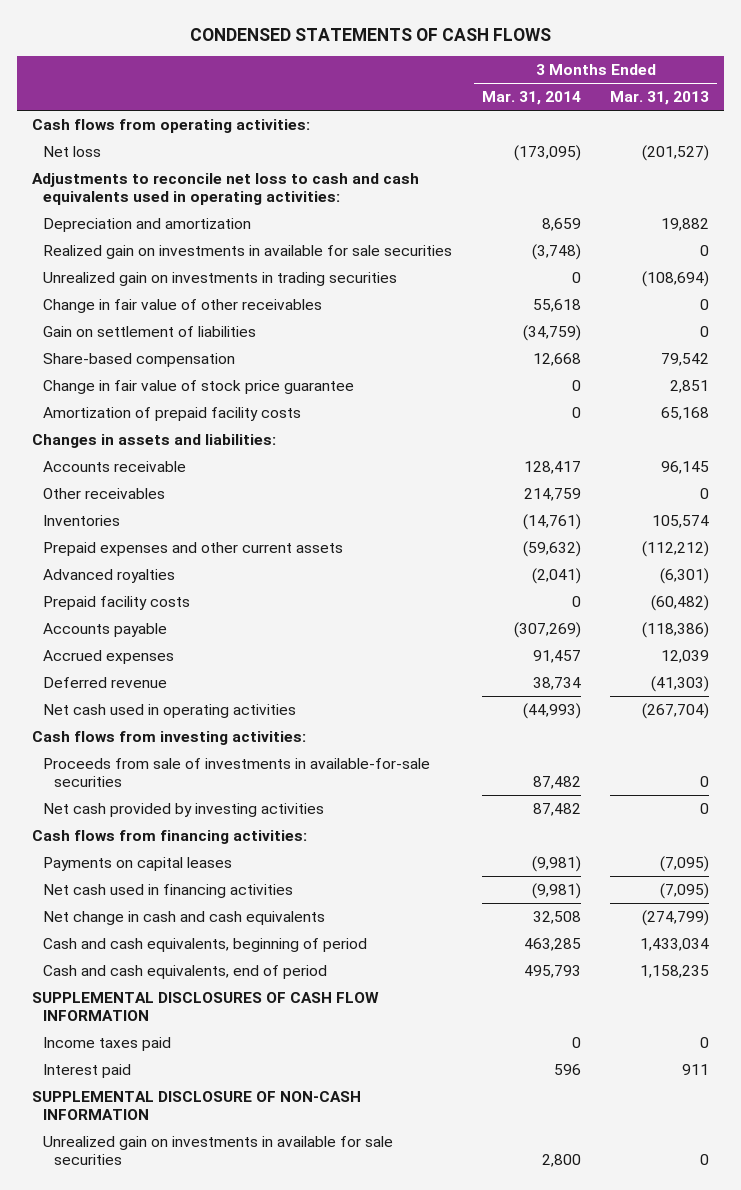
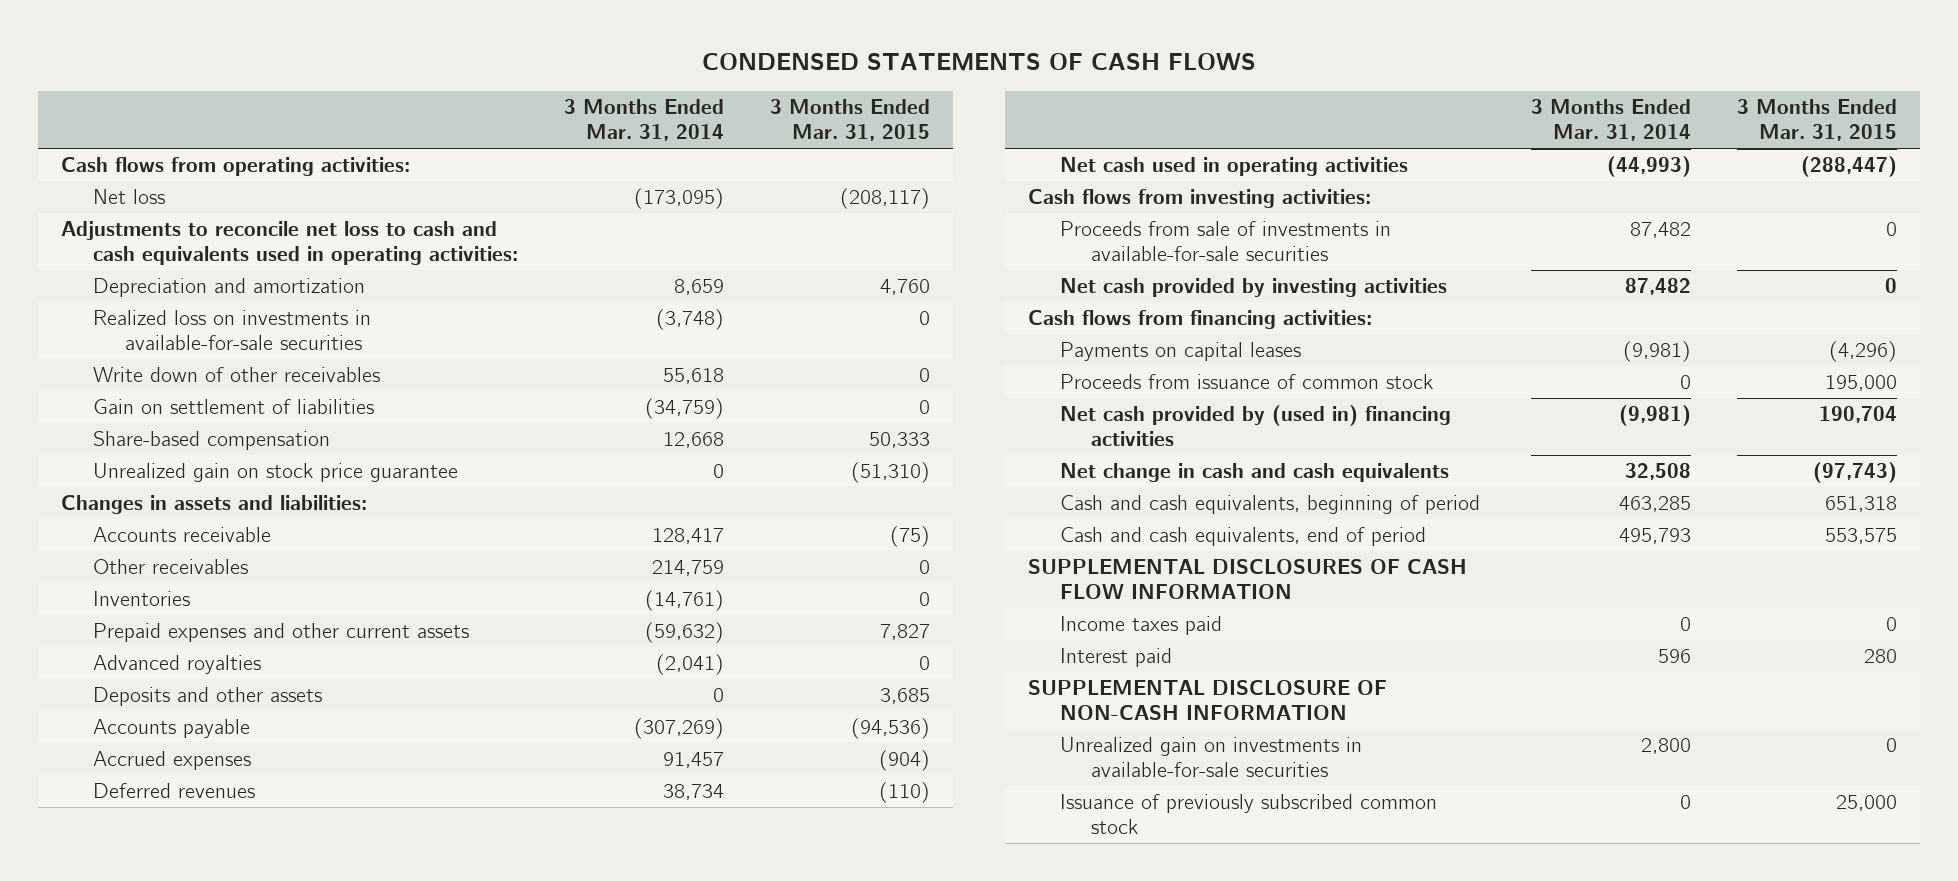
[610,91,710,106] Mar. 31, 2013 -> none
none -> [770,99,931,142] 3 Months Ended Mar. 31, 2015
[42,271,397,286] Unrealized gain on investments in trading securities -> none
[42,244,452,259] Realized gain on investments in available for sale securities -> [92,310,371,351] Realized loss on investments in available-for-sale securities
[42,298,322,313] Change in fair value of other receivables -> [92,367,380,383] Write down of other receivables
[42,379,354,394] Change in fair value of stock price guarantee -> none
[42,406,301,421] Amortization of prepaid facility costs -> none
none -> [92,463,458,483] Unrealized gain on stock price guarantee
[42,595,190,610] Prepaid facility costs -> none
none -> [92,687,322,707] Deposits and other assets
[42,676,167,688] Deferred revenue -> [92,783,255,799] Deferred revenues
none -> [1059,374,1433,390] Proceeds from issuance of common stock
[42,883,293,898] Net cash used in financing activities -> [1059,405,1451,447] Net cash provided by (used in) financing activities
[42,1135,393,1166] Unrealized gain on investments in available for sale securities -> [1059,737,1362,778] Unrealized gain on investments in available-for-sale securities
none -> [1059,794,1437,835] Issuance of previously subscribed common stock

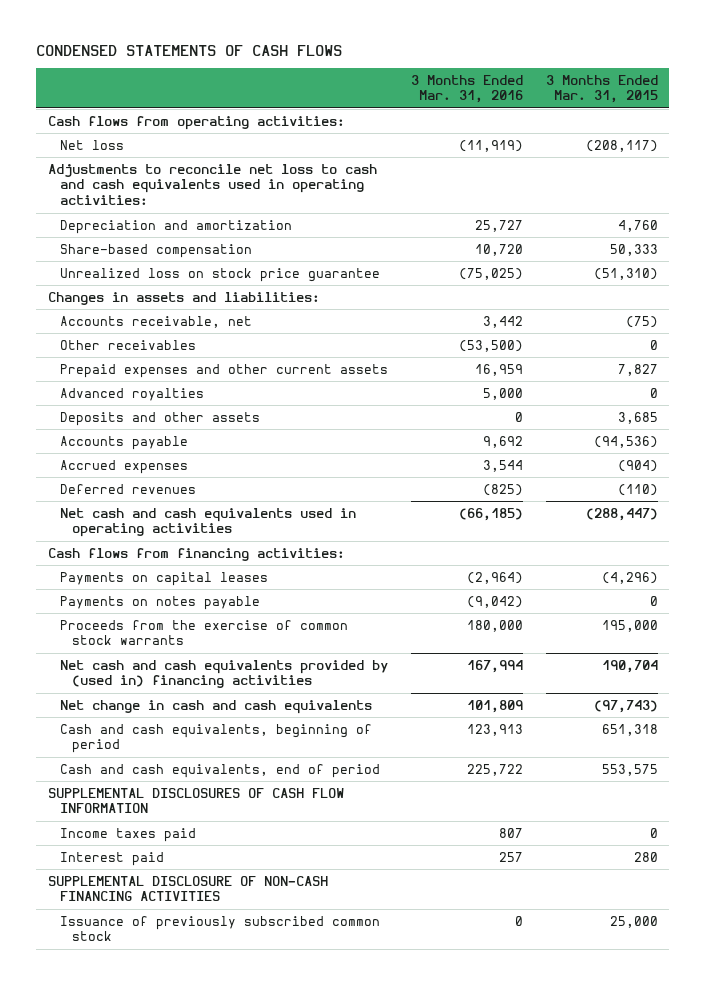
[564,99,725,142] 3 Months Ended Mar. 31, 2014 -> none
none -> [410,74,523,104] 3 Months Ended Mar. 31, 2016
[92,310,371,351] Realized loss on investments in available-for-sale securities -> none
[92,367,380,383] Write down of other receivables -> none
[92,399,374,415] Gain on settlement of liabilities -> none
[92,463,458,483] Unrealized gain on stock price guarantee -> [60,267,381,282] Unrealized loss on stock price guarantee
[92,527,271,543] Accounts receivable -> [60,315,253,328] Accounts receivable, net
[92,591,190,607] Inventories -> none
[1028,189,1372,209] Cash flows from investing activities: -> none
[1059,221,1391,262] Proceeds from sale of investments in available-for-sale securities -> none
[1059,278,1447,298] Net cash provided by investing activities -> none
[1059,157,1408,177] Net cash used in operating activities -> [60,507,357,538] Net cash and cash equivalents used in operating activities
none -> [60,595,261,610] Payments on notes payable
[1059,374,1433,390] Proceeds from issuance of common stock -> [60,619,349,646] Proceeds from the exercise of common stock warrants
[1059,405,1451,447] Net cash provided by (used in) financing activities -> [60,659,389,689] Net cash and cash equivalents provided by (used in) financing activities
[1059,737,1362,778] Unrealized gain on investments in available-for-sale securities -> none
[1028,680,1388,721] SUPPLEMENTAL DISCLOSURE OF NON-CASH INFORMATION -> [47,875,328,902] SUPPLEMENTAL DISCLOSURE OF NON-CASH FINANCING ACTIVITIES

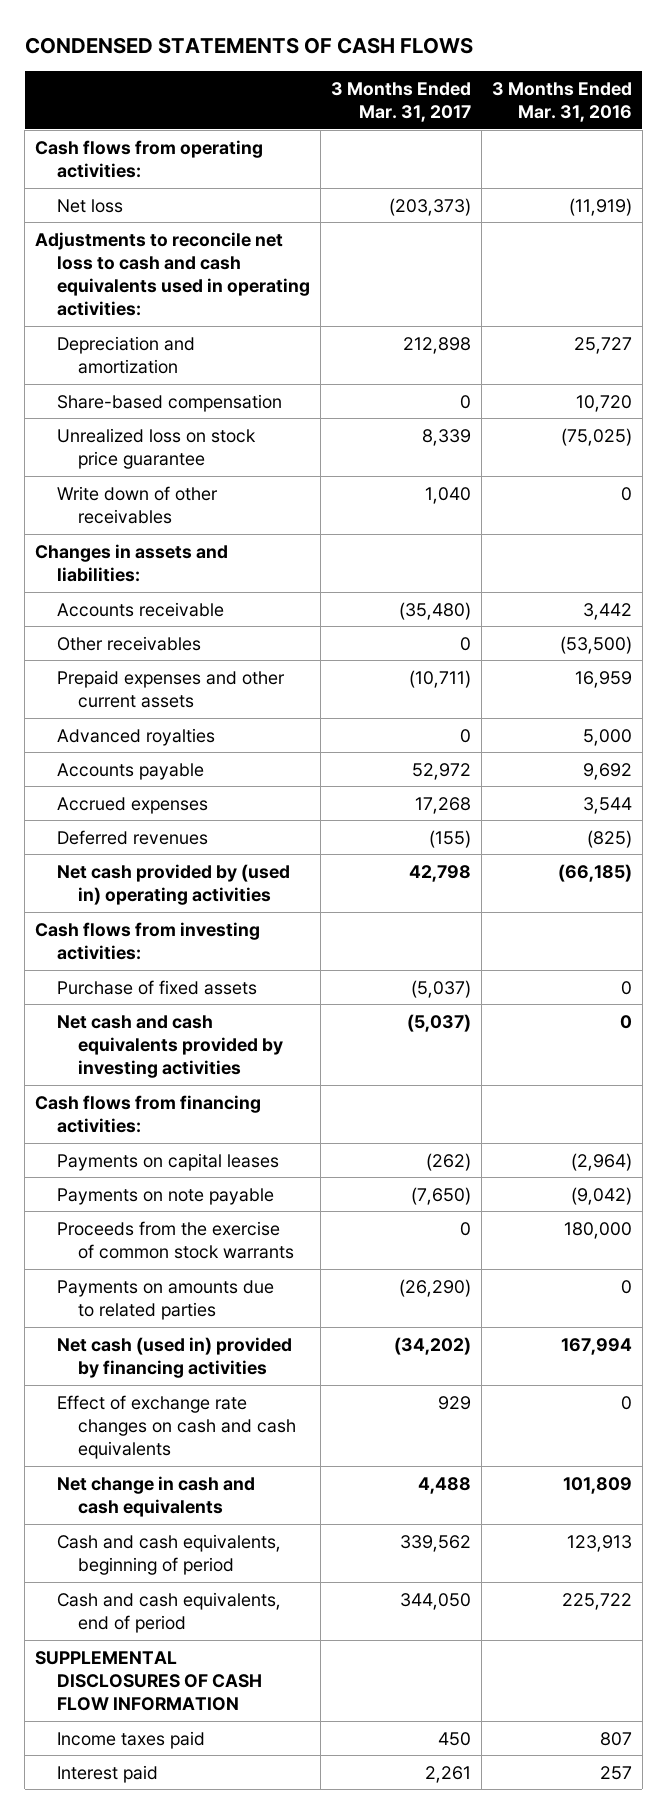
[545,74,658,104] 3 Months Ended Mar. 31, 2015 -> none
none -> [330,81,471,122] 3 Months Ended Mar. 31, 2017
none -> [56,485,218,524] Write down of other receivables
[60,315,253,328] Accounts receivable, net -> [56,601,224,617] Accounts receivable
[60,411,261,426] Deposits and other assets -> none
[60,507,357,538] Net cash and cash equivalents used in operating activities -> [56,863,290,905] Net cash provided by (used in) operating activities
none -> [35,921,261,960] Cash flows from investing activities:
none -> [56,979,257,995] Purchase of fixed assets
none -> [56,1014,284,1079] Net cash and cash equivalents provided by investing activities
[60,595,261,610] Payments on notes payable -> [56,1187,274,1205] Payments on note payable
none -> [56,1279,274,1320] Payments on amounts due to related parties
[60,659,389,689] Net cash and cash equivalents provided by (used in) financing activities -> [56,1336,292,1378] Net cash (used in) provided by financing activities
none -> [56,1394,297,1460] Effect of exchange rate changes on cash and cash equivalents
[47,875,328,902] SUPPLEMENTAL DISCLOSURE OF NON-CASH FINANCING ACTIVITIES -> none
[60,915,381,942] Issuance of previously subscribed common stock -> none

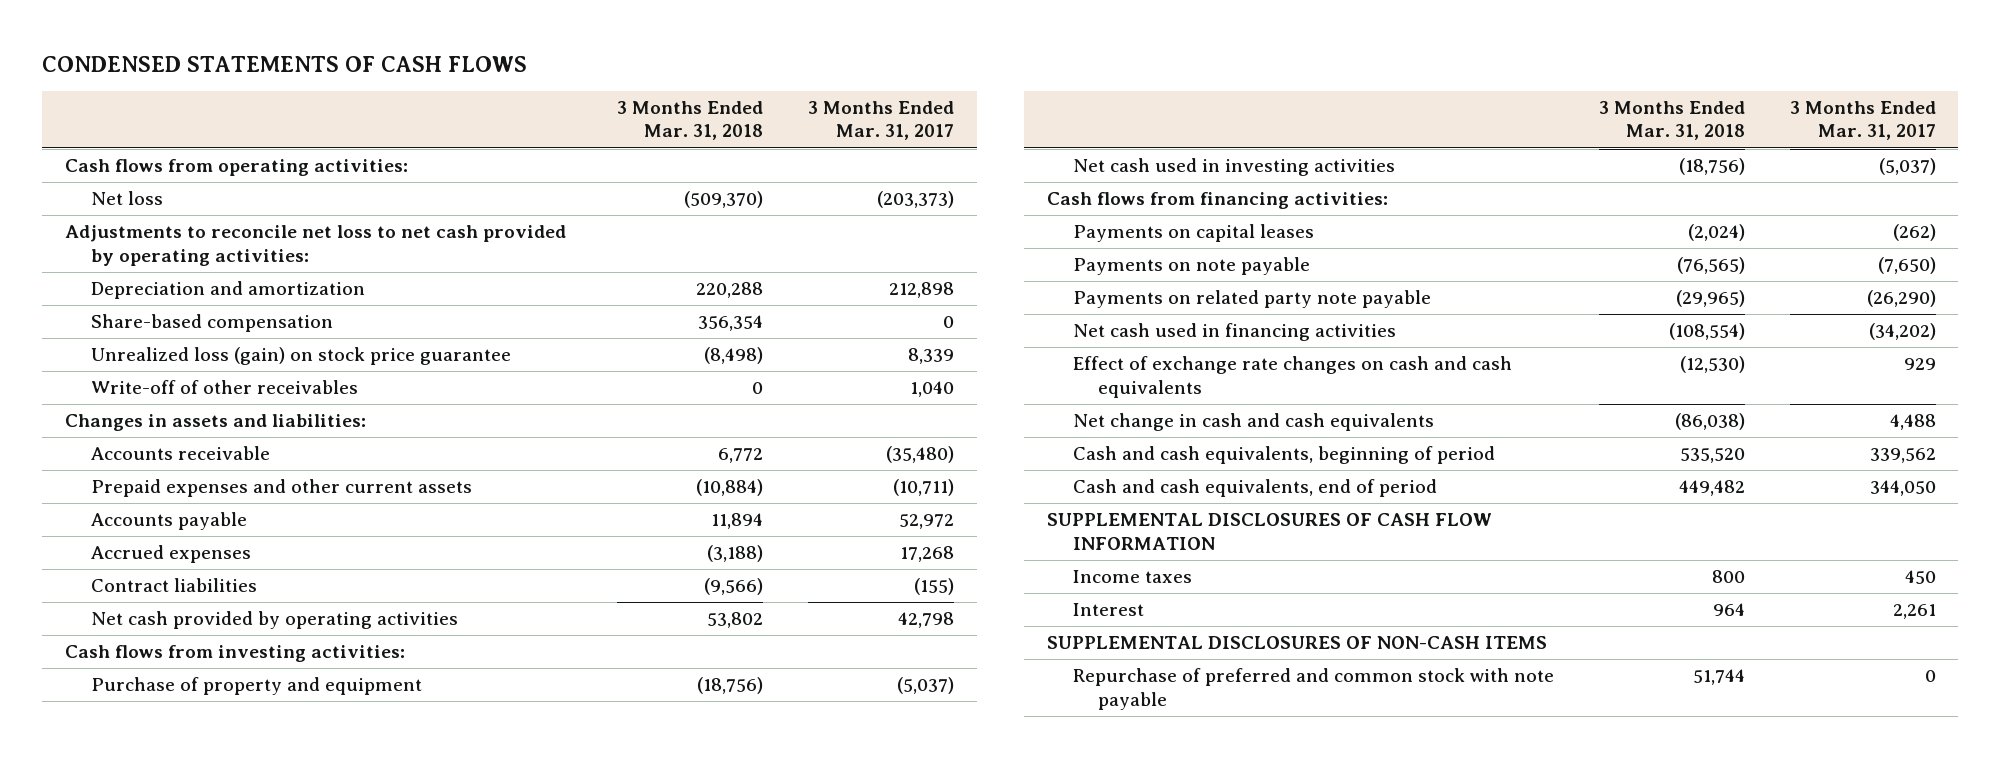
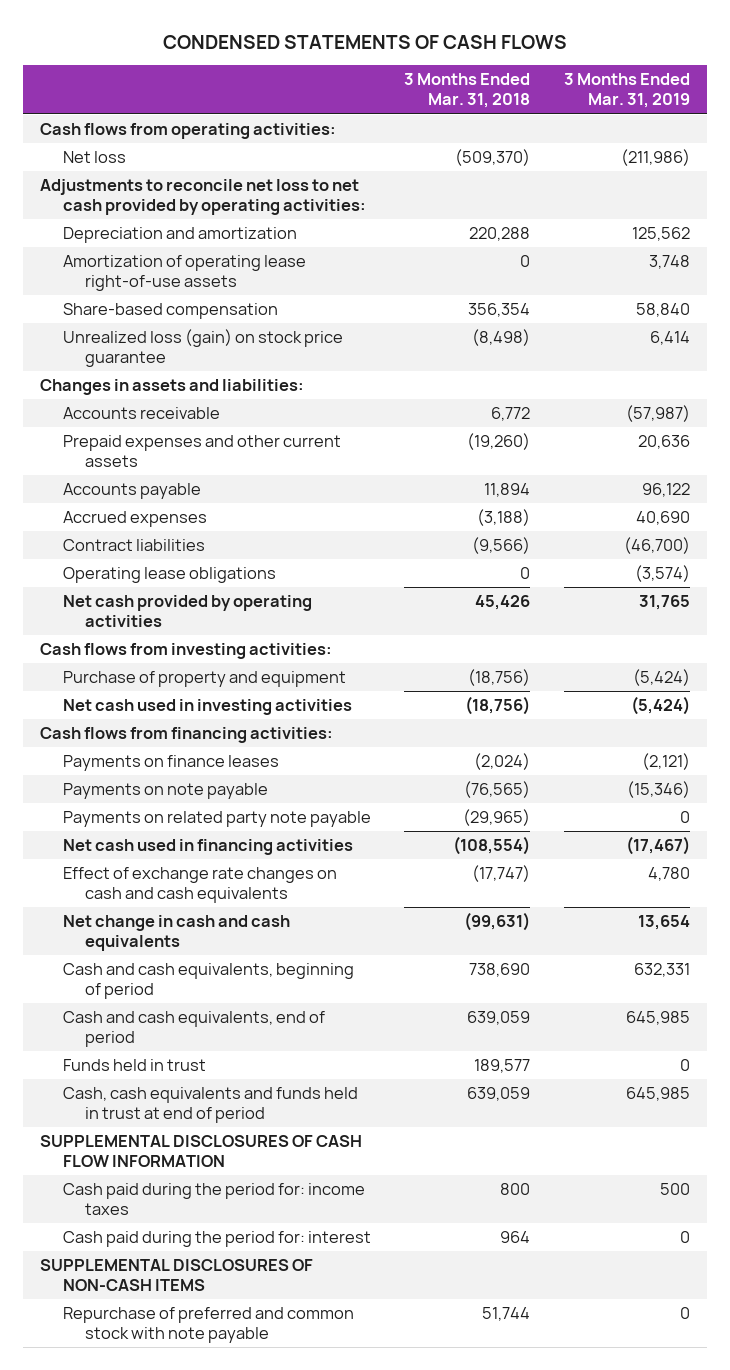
[808,100,955,141] 3 Months Ended Mar. 31, 2017 -> none
none -> [564,73,691,109] 3 Months Ended Mar. 31, 2019
none -> [62,255,306,292] Amortization of operating lease right-of-use assets
[90,380,358,395] Write-off of other receivables -> none
[695,479,763,497] (10,884) -> [467,433,531,451] (19,260)
none -> [62,567,276,584] Operating lease obligations
[706,612,763,629] 53,802 -> [475,595,531,611] 45,426
[1072,224,1314,243] Payments on capital leases -> [62,755,279,772] Payments on finance leases
[1679,356,1745,374] (12,530) -> [472,865,531,883] (17,747)
[1674,413,1745,431] (86,038) -> [464,912,531,932] (99,631)
[1679,448,1745,464] 535,520 -> [469,963,531,978] 738,690
[1678,480,1745,497] 449,482 -> [467,1011,531,1026] 639,059
none -> [62,1059,206,1072] Funds held in trust
none -> [62,1087,358,1124] Cash, cash equivalents and funds held in trust at end of period
[1072,570,1192,584] Income taxes -> [62,1183,365,1216] Cash paid during the period for: income taxes
[1072,603,1144,617] Interest -> [62,1231,371,1248] Cash paid during the period for: interest

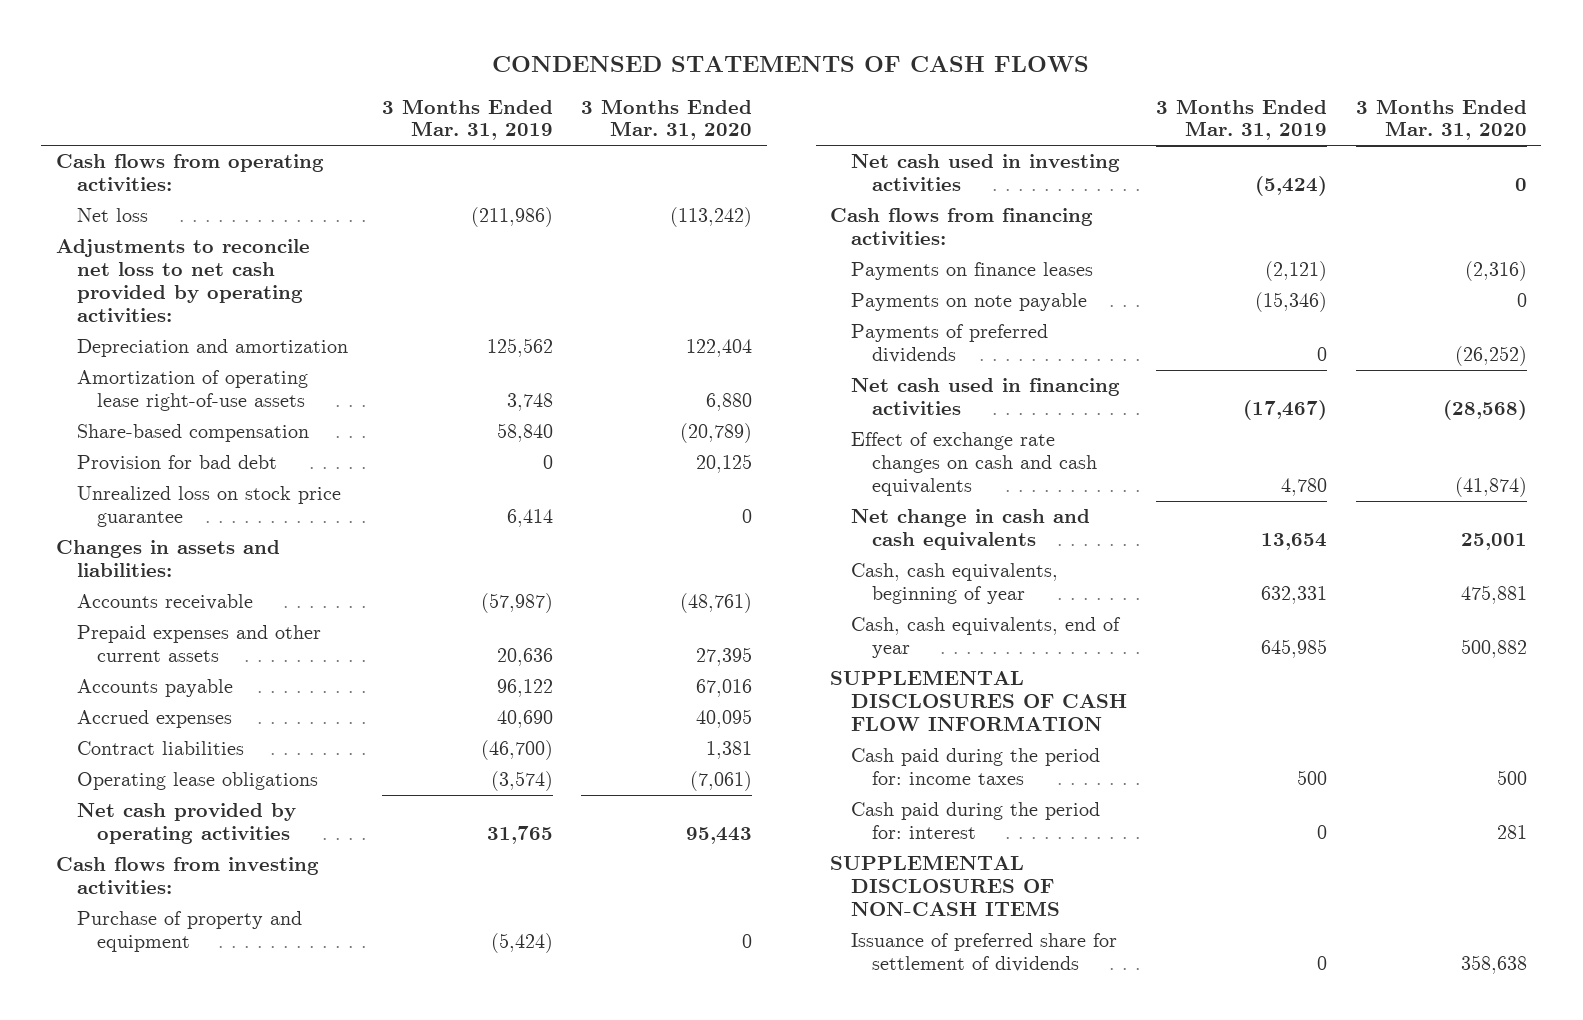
[404,73,531,109] 3 Months Ended Mar. 31, 2018 -> none
none -> [581,98,753,141] 3 Months Ended Mar. 31, 2020
none -> [76,455,277,472] Provision for bad debt
[62,329,343,368] Unrealized loss (gain) on stock price guarantee -> [76,486,341,528] Unrealized loss on stock price guarantee
[62,811,371,828] Payments on related party note payable -> none
none -> [850,324,1048,364] Payments of preferred dividends
[62,1059,206,1072] Funds held in trust -> none
[62,1087,358,1124] Cash, cash equivalents and funds held in trust at end of period -> none
[62,963,354,1000] Cash and cash equivalents, beginning of period -> [850,563,1058,605] Cash, cash equivalents, beginning of year
[62,1011,325,1048] Cash and cash equivalents, end of period -> [850,617,1121,659] Cash, cash equivalents, end of year
[62,1307,354,1344] Repurchase of preferred and common stock with note payable -> none
none -> [850,933,1117,973] Issuance of preferred share for settlement of dividends

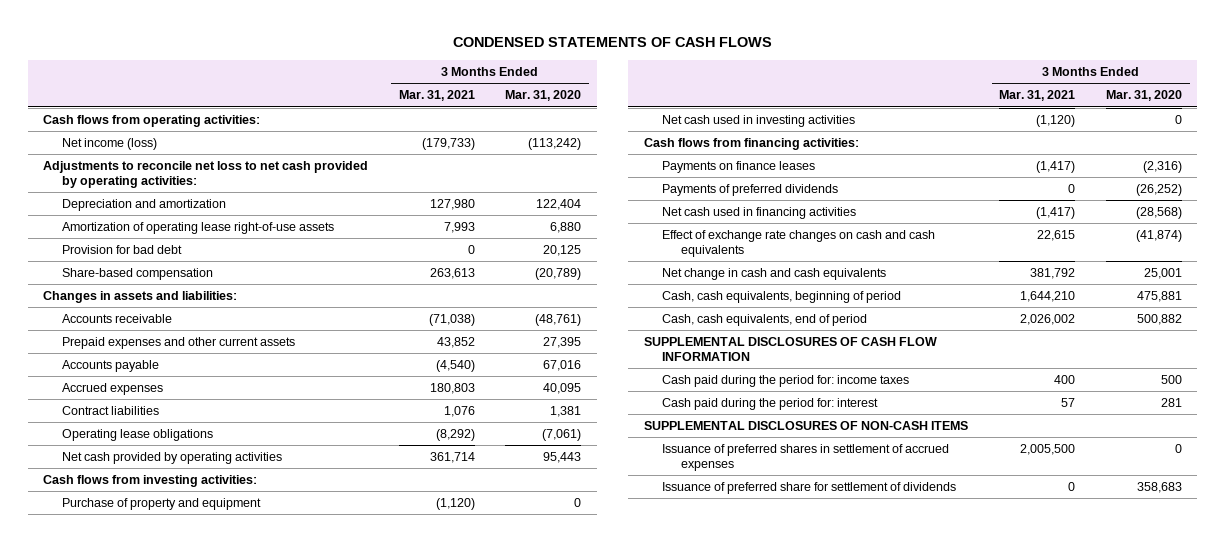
[381,98,553,141] 3 Months Ended Mar. 31, 2019 -> none
none -> [398,90,475,102] Mar. 31, 2021
[76,208,148,223] Net loss -> [61,138,157,151] Net income (loss)
[76,486,341,528] Unrealized loss on stock price guarantee -> none
[76,424,309,443] Share-based compensation -> [61,268,213,281] Share-based compensation
[850,293,1087,312] Payments on note payable -> none
[850,563,1058,605] Cash, cash equivalents, beginning of year -> [662,291,902,304] Cash, cash equivalents, beginning of period
[850,617,1121,659] Cash, cash equivalents, end of year -> [662,314,868,327] Cash, cash equivalents, end of period
none -> [662,444,950,471] Issuance of preferred shares in settlement of accrued expenses
[1460,955,1527,975] 358,638 -> [1137,482,1183,494] 358,683

